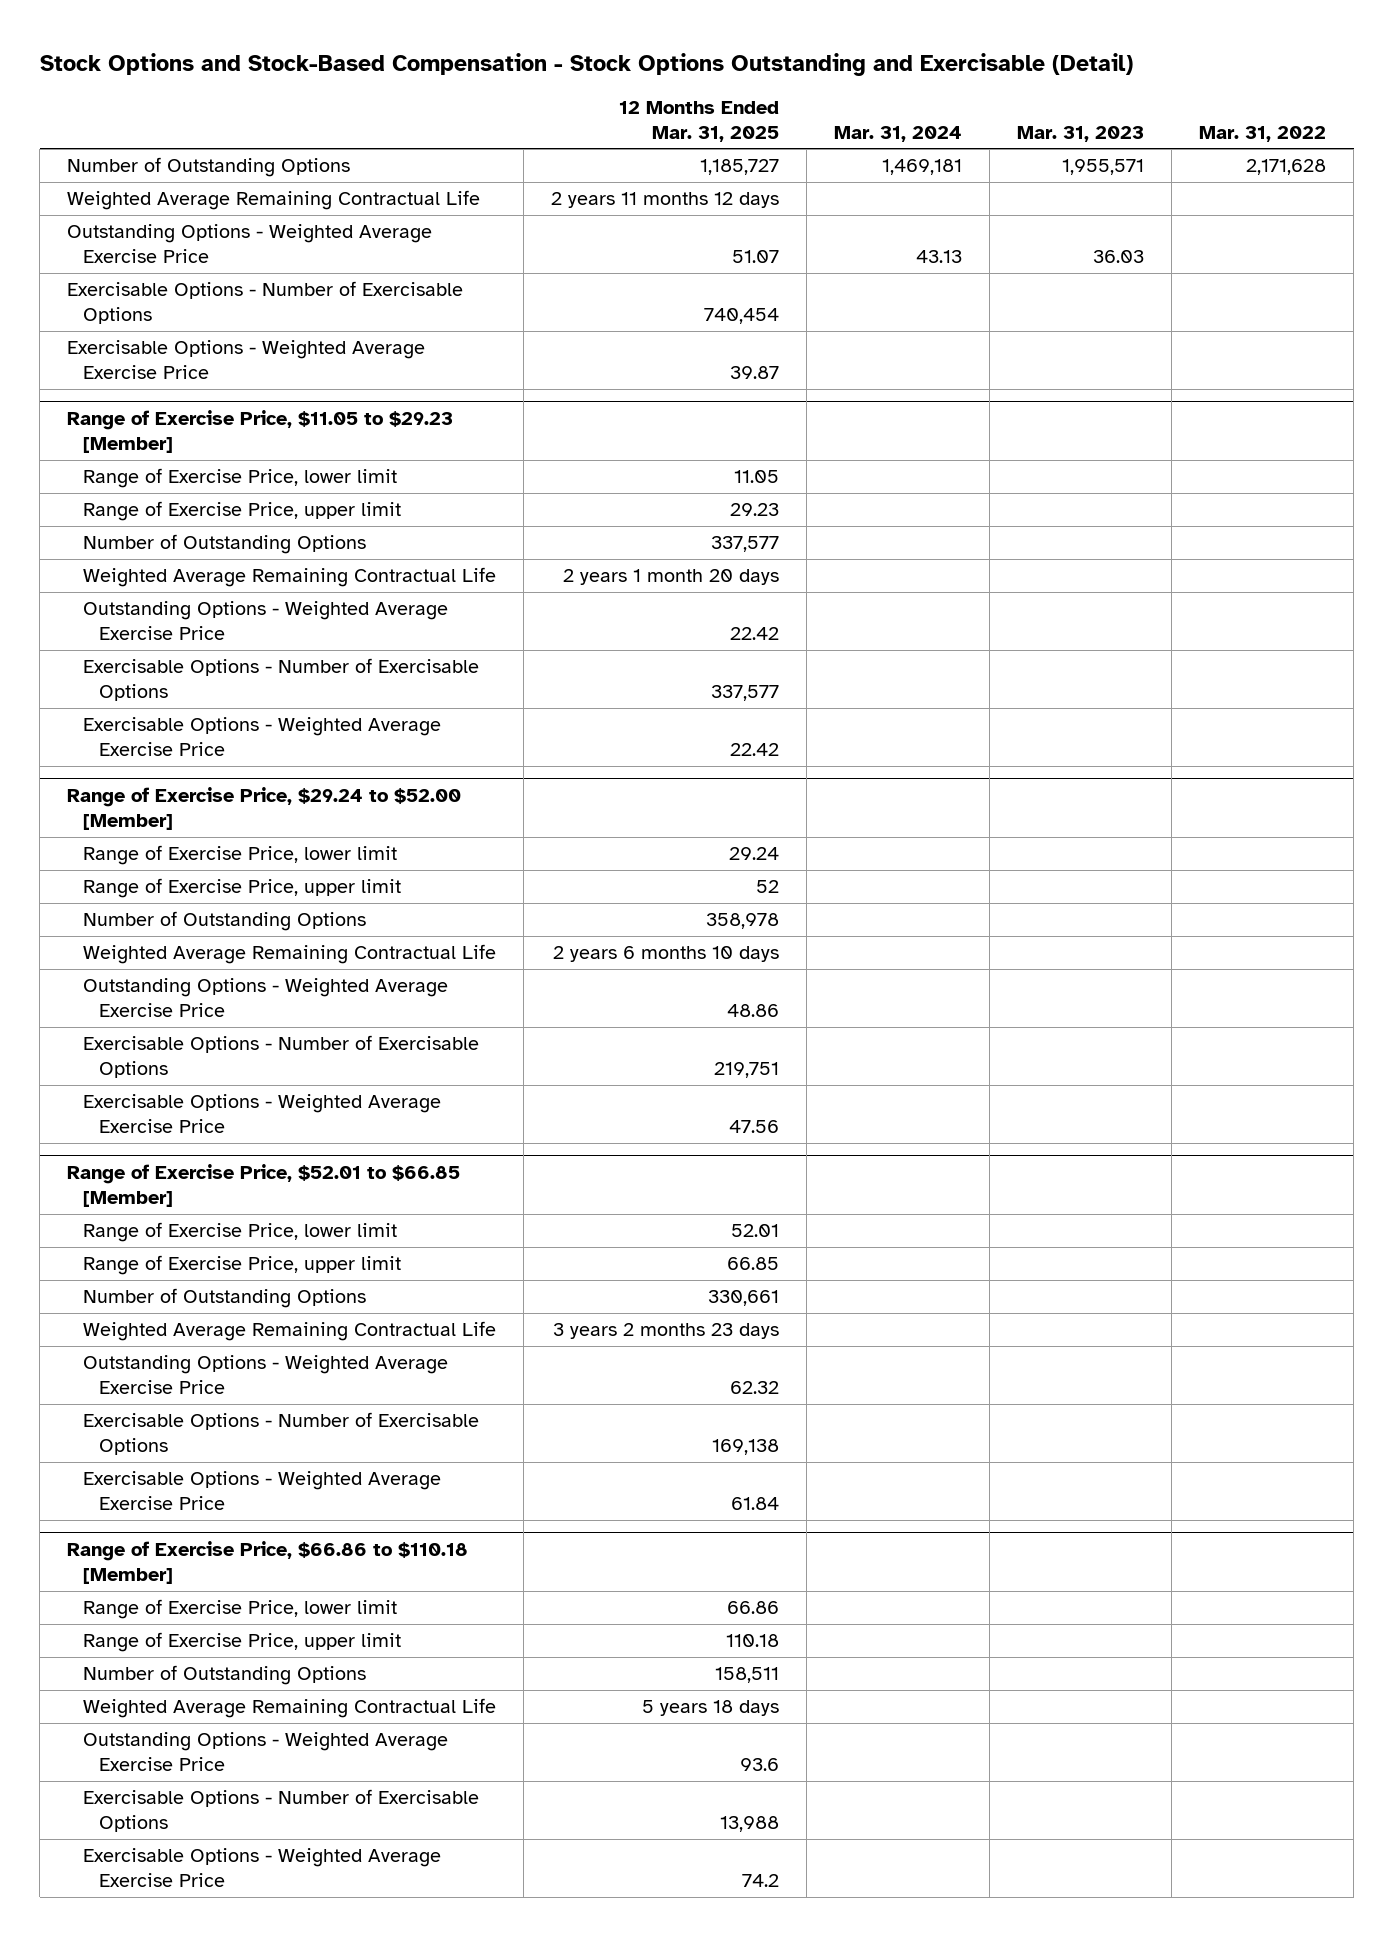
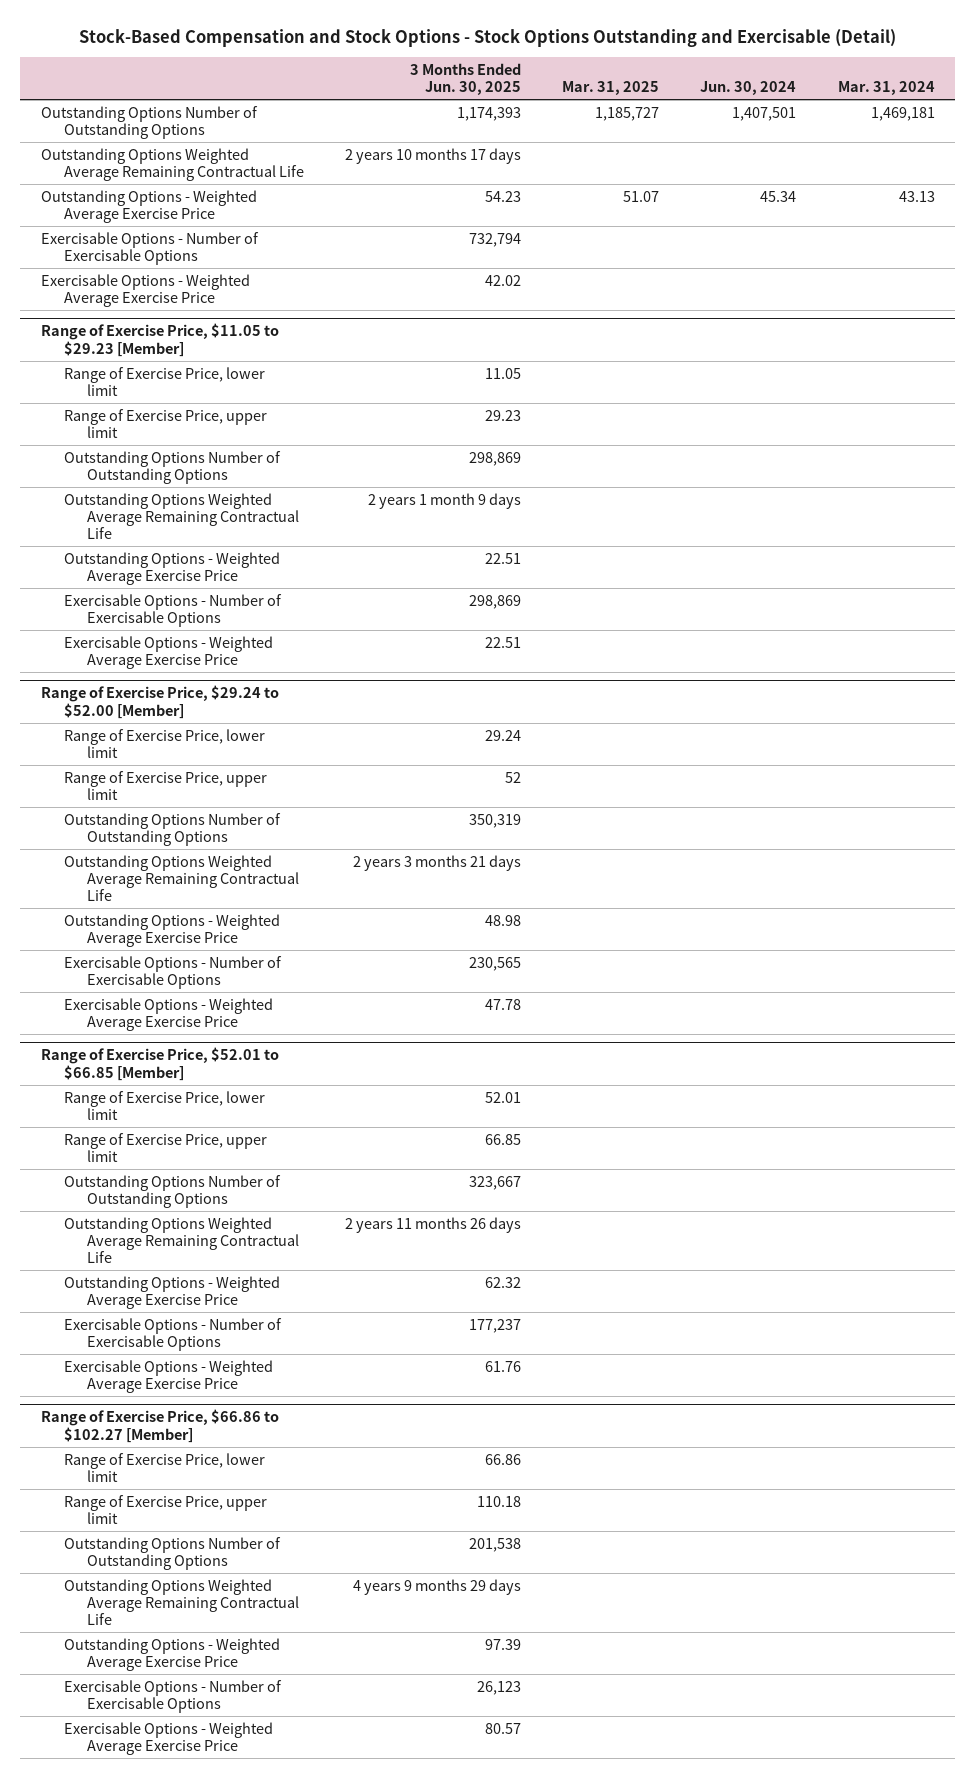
[39,52,1133,76] Stock Options and Stock-Based Compensation - Stock Options Outstanding and Exercisable (Detail) -> [78,28,896,47] Stock-Based Compensation and Stock Options - Stock Options Outstanding and Exercisable (Detail)
[618,100,779,142] 12 Months Ended Mar. 31, 2025 -> none
[1017,125,1145,142] Mar. 31, 2023 -> none
[1199,125,1327,142] Mar. 31, 2022 -> none
none -> [409,62,521,96] 3 Months Ended Jun. 30, 2025
none -> [562,81,660,96] Mar. 31, 2025
none -> [700,81,797,96] Jun. 30, 2024
[67,157,351,178] Number of Outstanding Options -> [40,105,258,140] Outstanding Options Number of Outstanding Options
[67,190,481,211] Weighted Average Remaining Contractual Life -> [40,147,304,182] Outstanding Options Weighted Average Remaining Contractual Life
[82,534,366,555] Number of Outstanding Options -> [63,450,281,485] Outstanding Options Number of Outstanding Options
[82,567,496,588] Weighted Average Remaining Contractual Life -> [63,492,299,540] Outstanding Options Weighted Average Remaining Contractual Life
[82,911,366,932] Number of Outstanding Options -> [63,812,281,847] Outstanding Options Number of Outstanding Options
[82,944,496,965] Weighted Average Remaining Contractual Life -> [63,854,299,902] Outstanding Options Weighted Average Remaining Contractual Life
[82,1288,366,1309] Number of Outstanding Options -> [63,1174,281,1209] Outstanding Options Number of Outstanding Options
[82,1321,496,1342] Weighted Average Remaining Contractual Life -> [63,1216,299,1264] Outstanding Options Weighted Average Remaining Contractual Life
[67,1540,469,1584] Range of Exercise Price, $66.86 to $110.18 [Member] -> [40,1409,279,1443] Range of Exercise Price, $66.86 to $102.27 [Member]
[82,1665,366,1686] Number of Outstanding Options -> [63,1536,281,1571] Outstanding Options Number of Outstanding Options
[82,1698,496,1719] Weighted Average Remaining Contractual Life -> [63,1578,299,1626] Outstanding Options Weighted Average Remaining Contractual Life

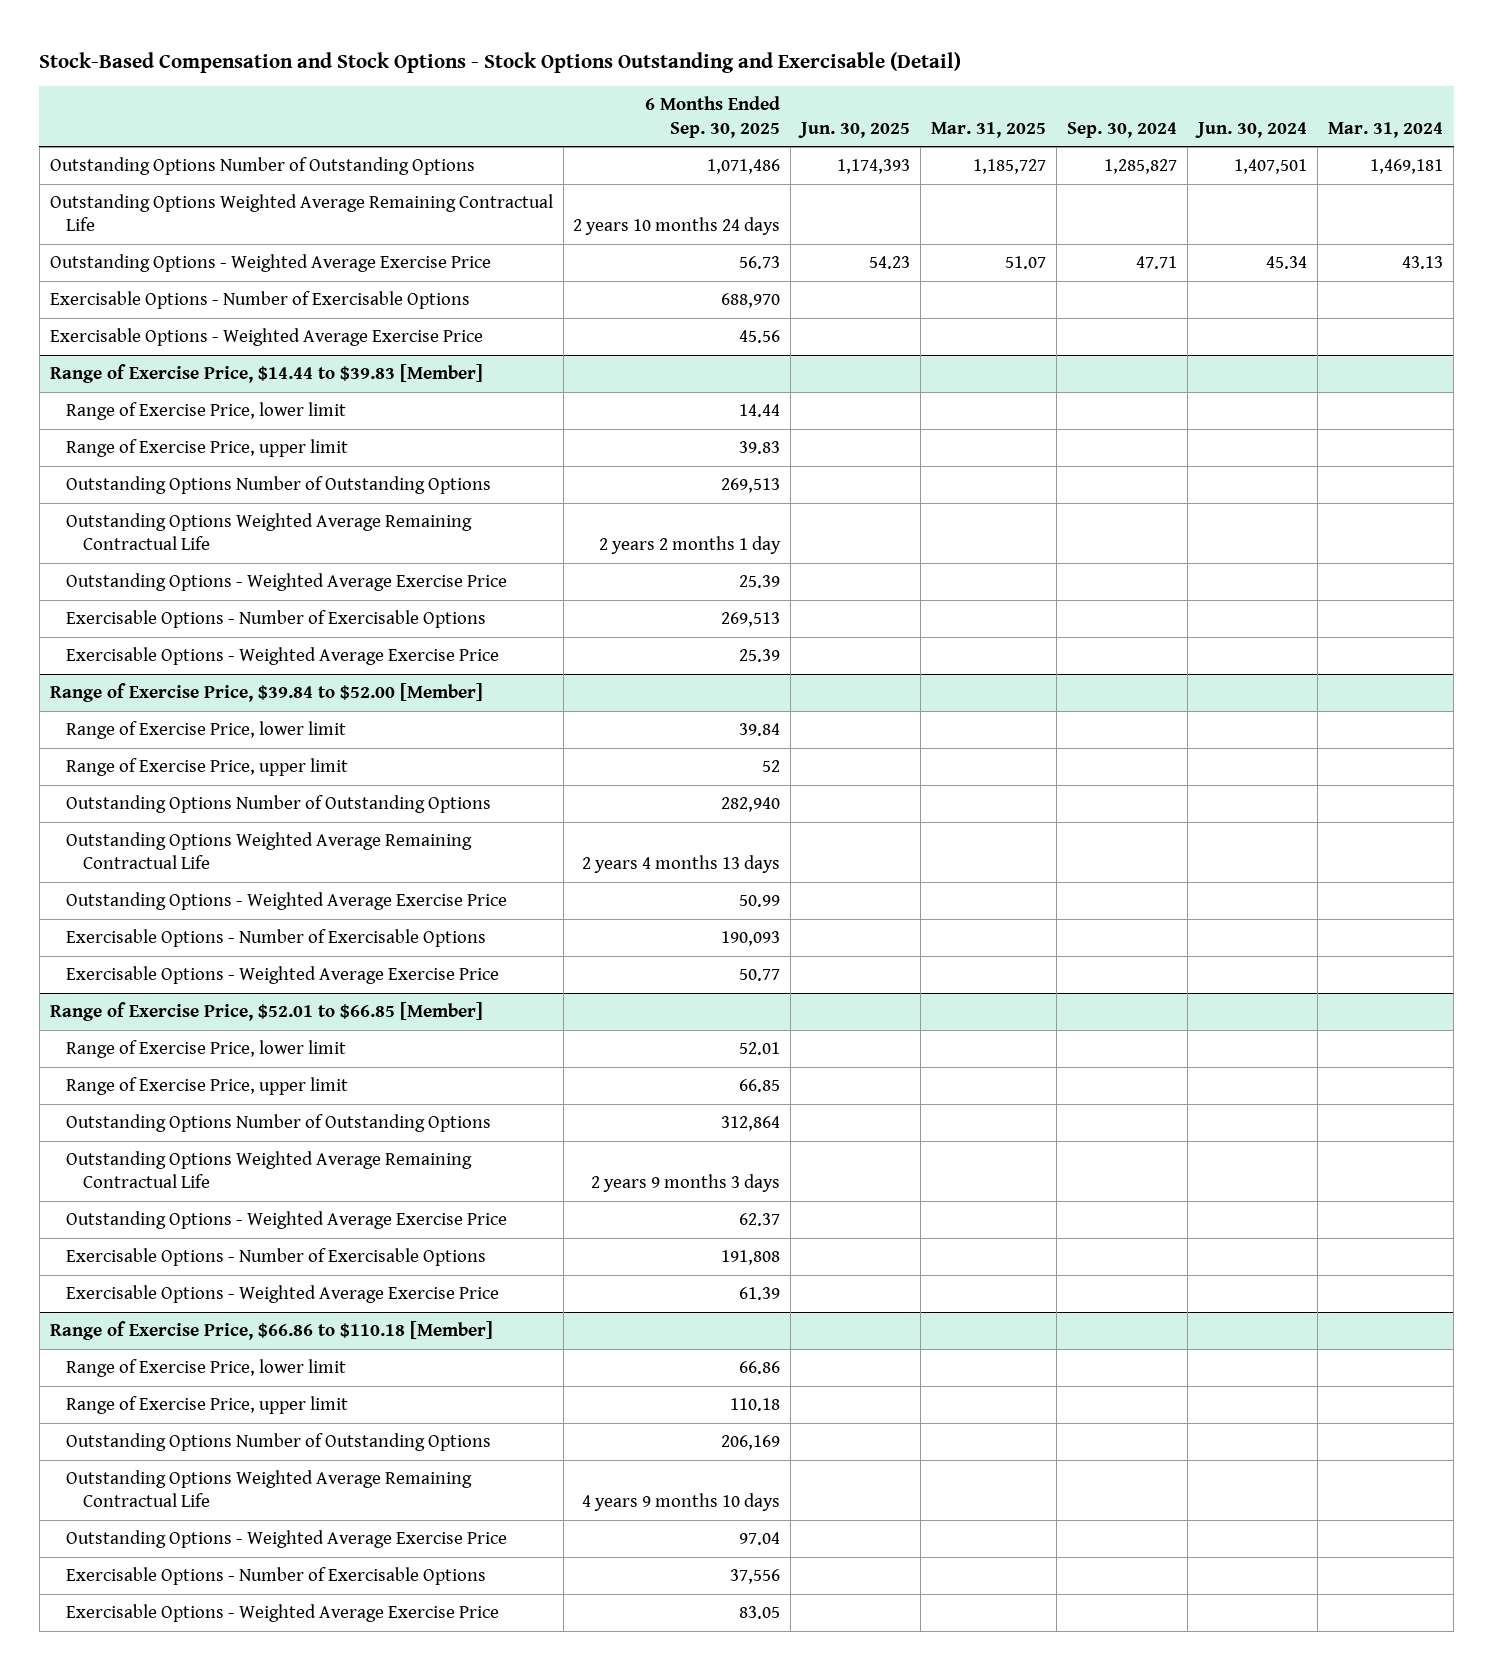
[409,62,521,96] 3 Months Ended Jun. 30, 2025 -> none
none -> [645,96,781,138] 6 Months Ended Sep. 30, 2025
none -> [798,121,911,138] Jun. 30, 2025
none -> [1067,121,1178,138] Sep. 30, 2024
[40,323,279,357] Range of Exercise Price, $11.05 to $29.23 [Member] -> [49,364,483,384] Range of Exercise Price, $14.44 to $39.83 [Member]
[40,685,279,719] Range of Exercise Price, $29.24 to $52.00 [Member] -> [49,683,483,703] Range of Exercise Price, $39.84 to $52.00 [Member]
[40,1409,279,1443] Range of Exercise Price, $66.86 to $102.27 [Member] -> [49,1321,493,1341] Range of Exercise Price, $66.86 to $110.18 [Member]

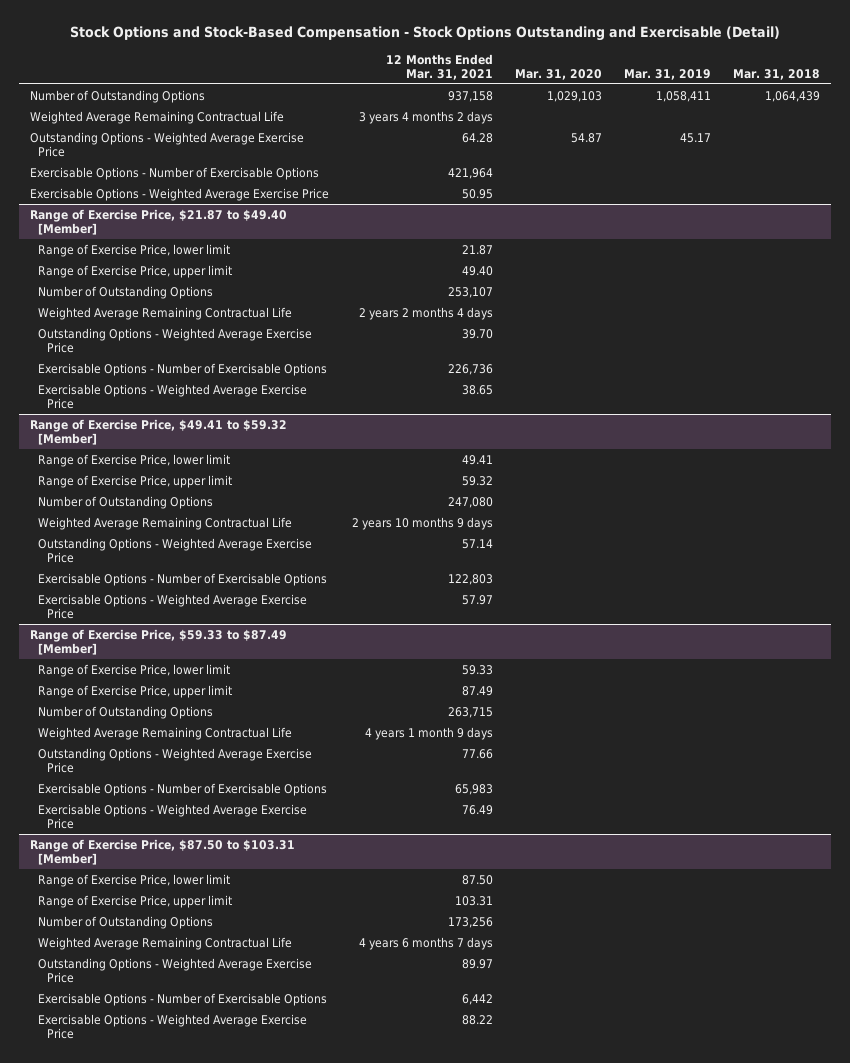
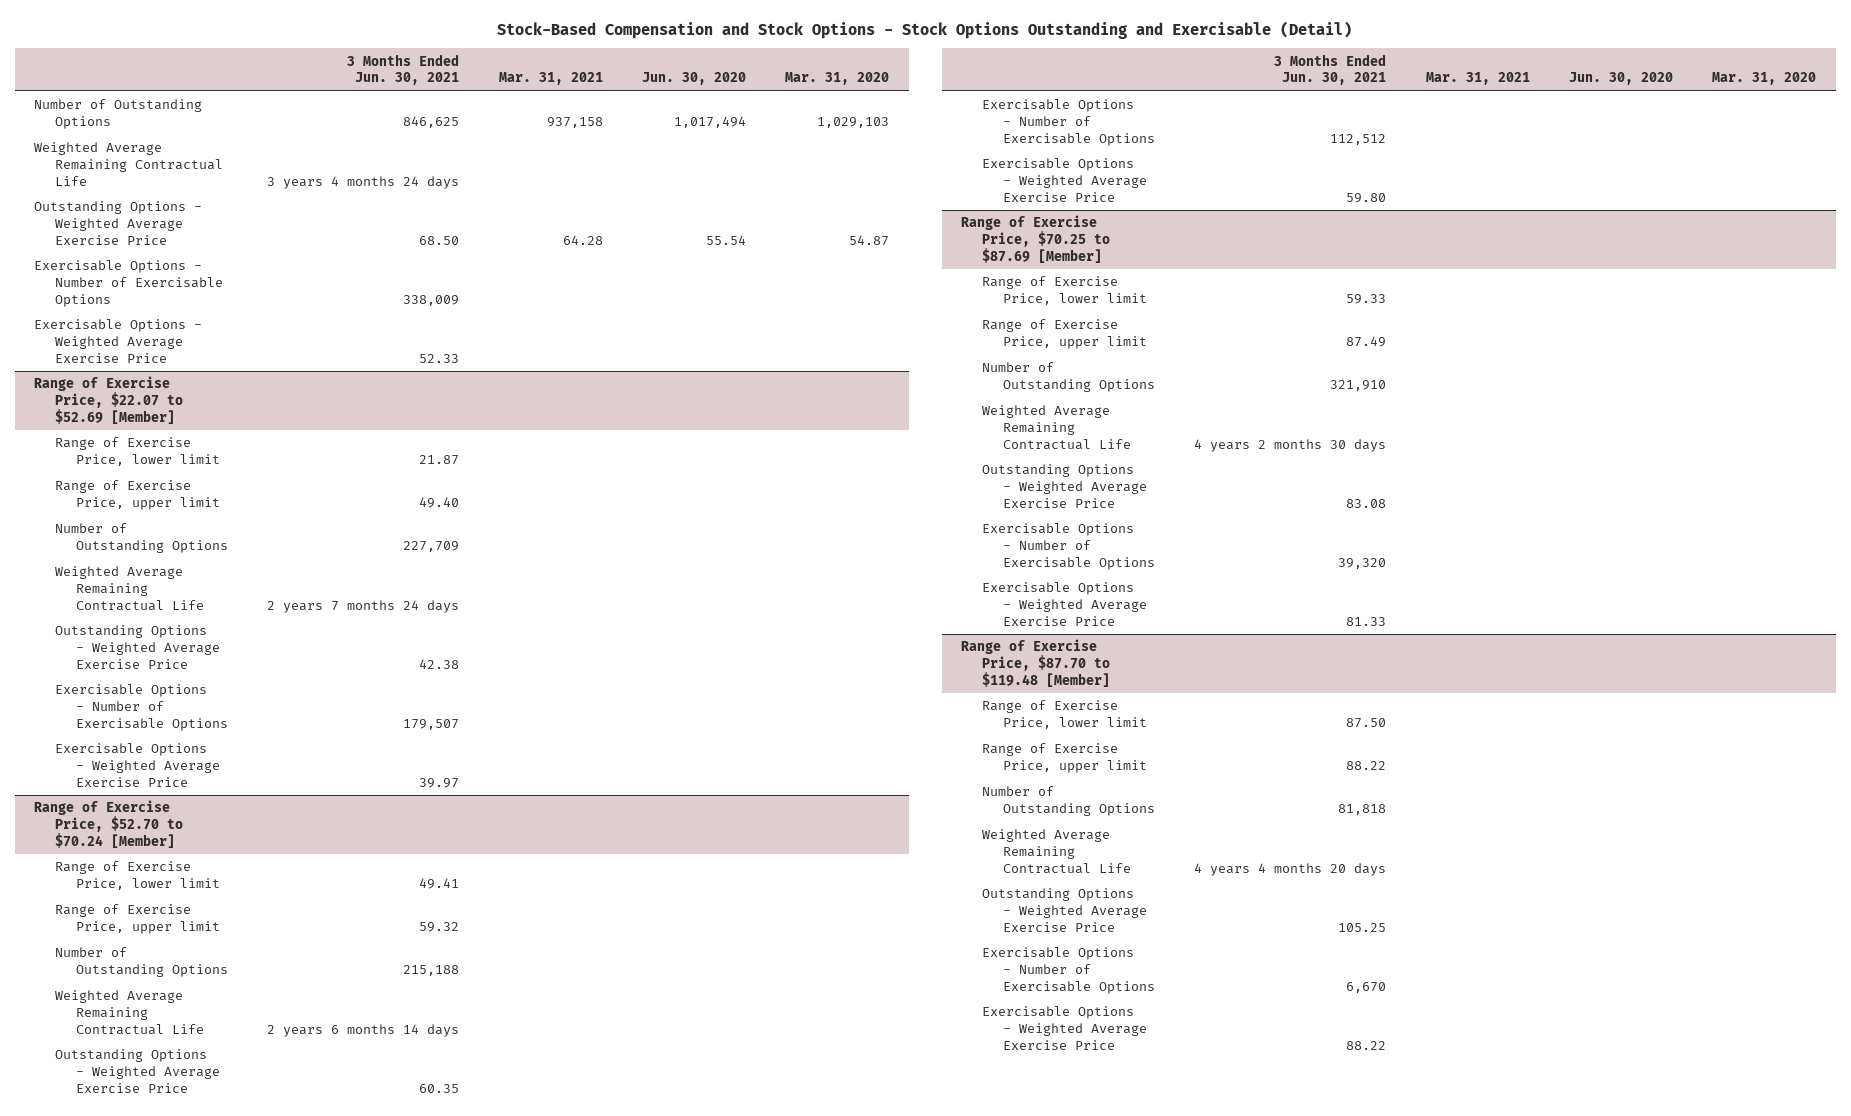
[70,26,781,42] Stock Options and Stock-Based Compensation - Stock Options Outstanding and Exercisable (Detail) -> [497,20,1353,39] Stock-Based Compensation and Stock Options - Stock Options Outstanding and Exercisable (Detail)
[385,53,493,80] 12 Months Ended Mar. 31, 2021 -> none
[623,68,711,80] Mar. 31, 2019 -> none
[733,68,821,80] Mar. 31, 2018 -> none
none -> [347,53,460,86] 3 Months Ended Jun. 30, 2021
none -> [498,72,603,86] Mar. 31, 2021
none -> [641,72,746,86] Jun. 30, 2020
[30,208,288,235] Range of Exercise Price, $21.87 to $49.40 [Member] -> [34,376,184,424] Range of Exercise Price, $22.07 to $52.69 [Member]
[30,418,288,445] Range of Exercise Price, $49.41 to $59.32 [Member] -> [34,800,184,848] Range of Exercise Price, $52.70 to $70.24 [Member]
[30,628,288,655] Range of Exercise Price, $59.33 to $87.49 [Member] -> [961,215,1111,263] Range of Exercise Price, $70.25 to $87.69 [Member]
[30,838,296,865] Range of Exercise Price, $87.50 to $103.31 [Member] -> [961,639,1111,687] Range of Exercise Price, $87.70 to $119.48 [Member]

